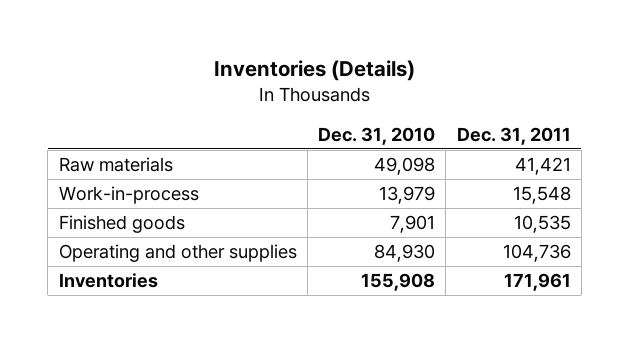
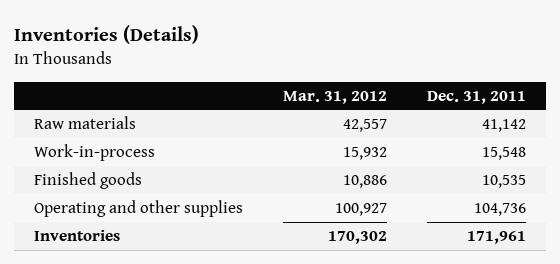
[318,126,436,145] Dec. 31, 2010 -> none
none -> [283,90,388,104] Mar. 31, 2012
[514,157,571,176] 41,421 -> [481,119,526,133] 41,142

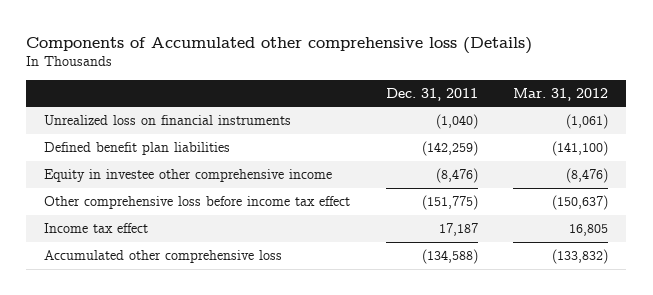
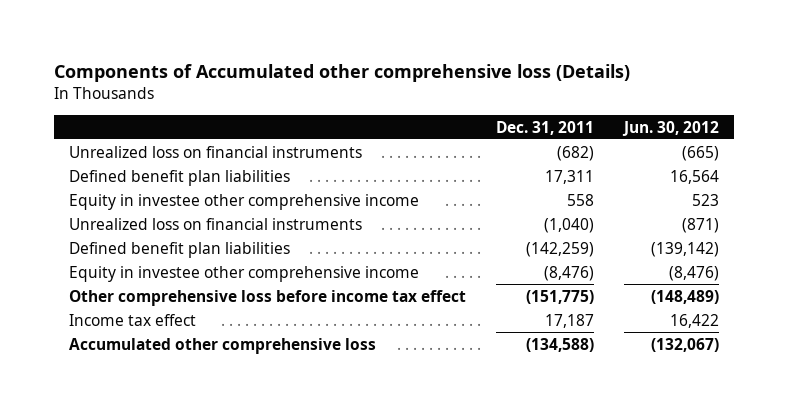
[513,87,609,101] Mar. 31, 2012 -> none
none -> [621,120,719,136] Jun. 30, 2012
none -> [68,145,362,158] Unrealized loss on financial instruments
none -> [68,169,290,186] Defined benefit plan liabilities
none -> [68,193,419,210] Equity in investee other comprehensive income

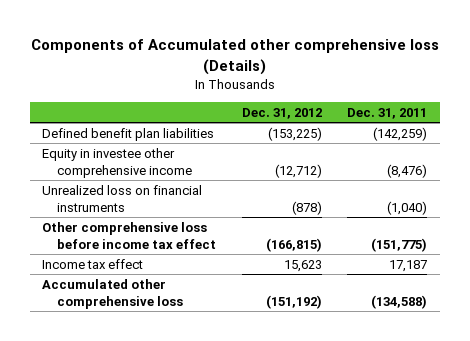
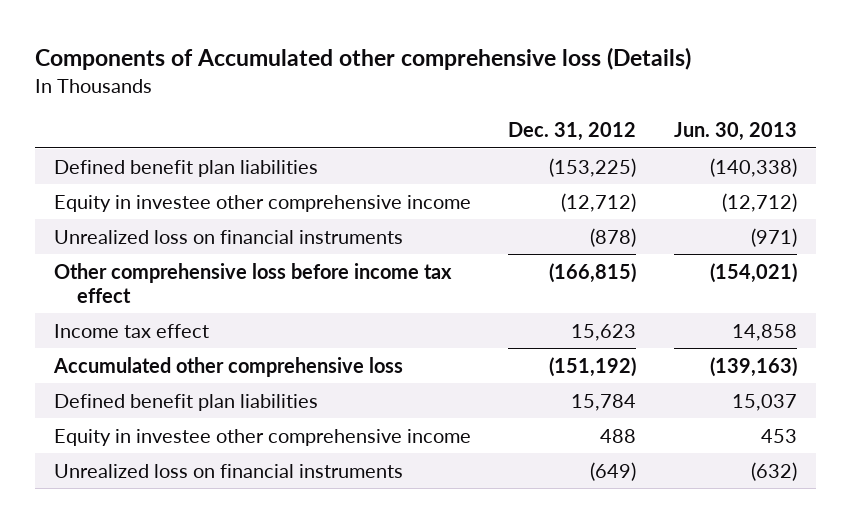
[347,107,428,119] Dec. 31, 2011 -> none
none -> [673,122,797,142] Jun. 30, 2013
none -> [53,393,318,411] Defined benefit plan liabilities
none -> [53,428,471,446] Equity in investee other comprehensive income
none -> [53,463,403,478] Unrealized loss on financial instruments

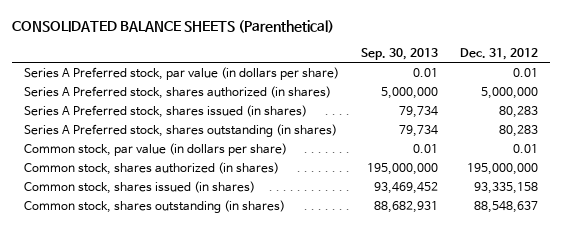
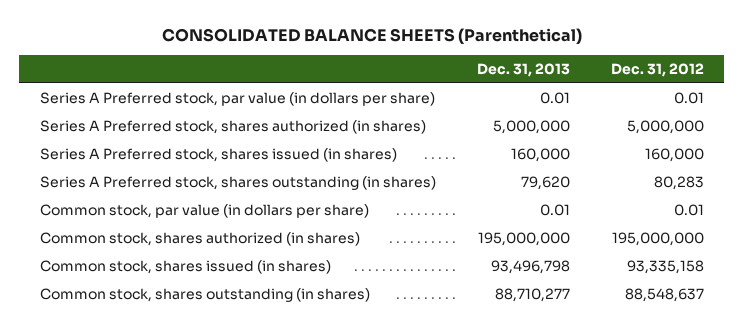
[361,48,439,61] Sep. 30, 2013 -> none
none -> [476,63,570,78] Dec. 31, 2013
[499,105,539,118] 80,283 -> [644,148,704,163] 160,000

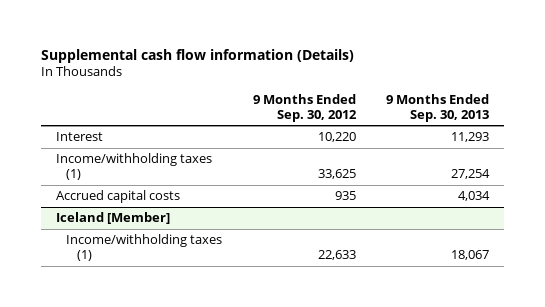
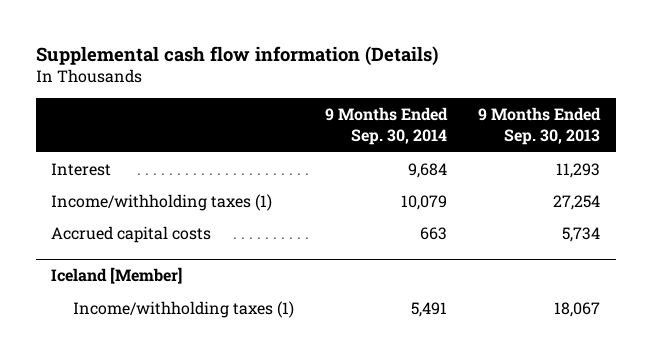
[252,93,357,122] 9 Months Ended Sep. 30, 2012 -> none
none -> [325,107,449,146] 9 Months Ended Sep. 30, 2014
[457,191,490,202] 4,034 -> [562,227,601,243] 5,734

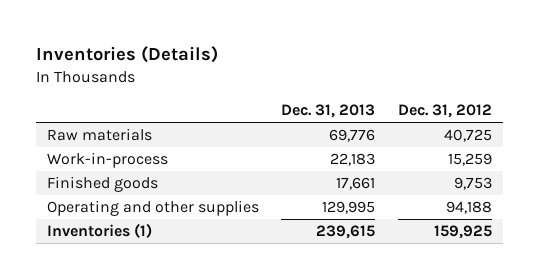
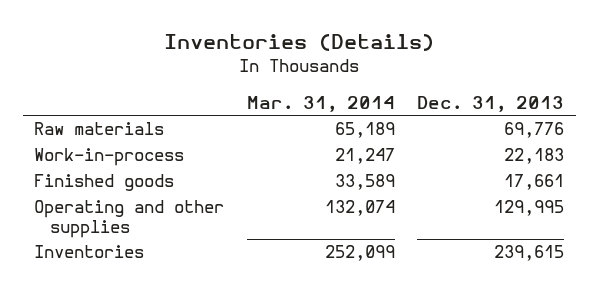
[397,104,492,119] Dec. 31, 2012 -> none
none -> [246,95,395,112] Mar. 31, 2014
[46,223,152,239] Inventories (1) -> [34,245,145,259] Inventories

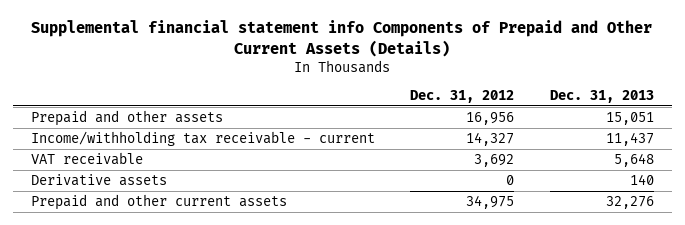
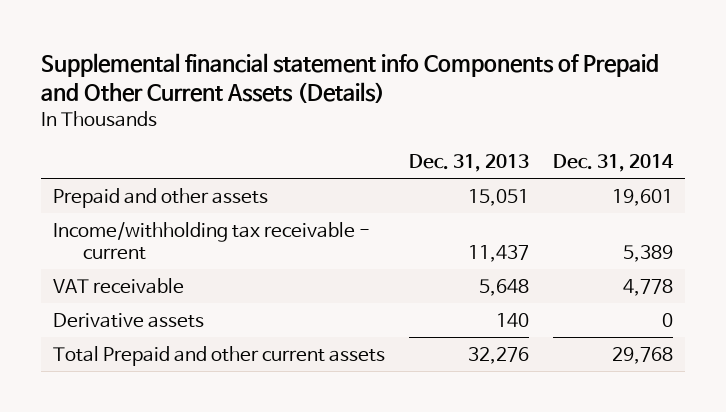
[410,90,515,104] Dec. 31, 2012 -> none
none -> [553,154,675,173] Dec. 31, 2014
[30,194,287,211] Prepaid and other current assets -> [53,345,386,366] Total Prepaid and other current assets

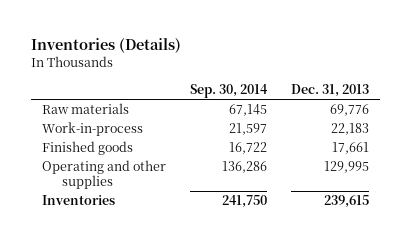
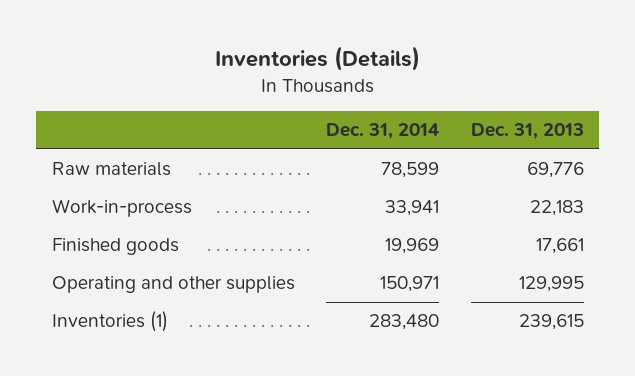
[189,83,268,98] Sep. 30, 2014 -> none
none -> [326,123,440,140] Dec. 31, 2014
[42,195,116,206] Inventories -> [51,311,168,333] Inventories (1)

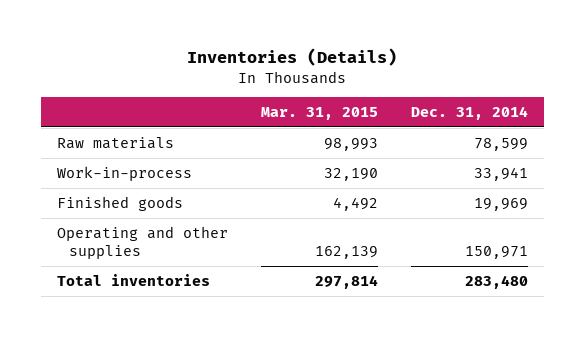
[470,123,584,140] Dec. 31, 2013 -> none
none -> [260,107,378,121] Mar. 31, 2015
[51,311,168,333] Inventories (1) -> [57,273,211,286] Total inventories

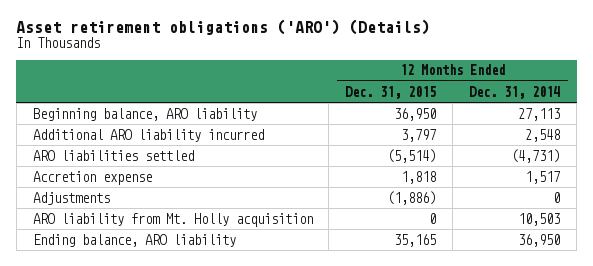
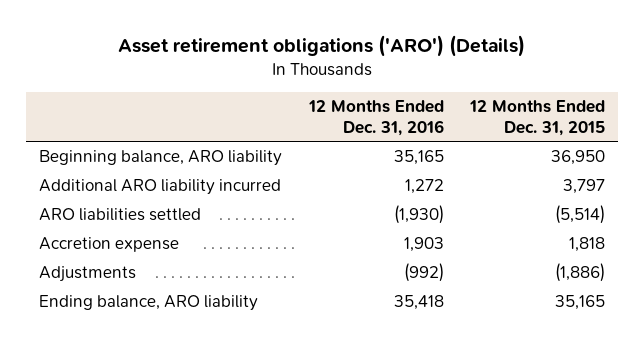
[469,85,561,99] Dec. 31, 2014 -> none
none -> [307,99,444,136] 12 Months Ended Dec. 31, 2016
[32,212,313,227] ARO liability from Mt. Holly acquisition -> none

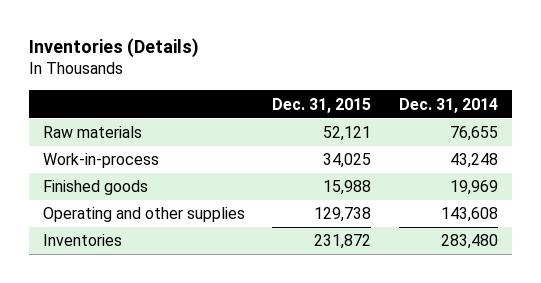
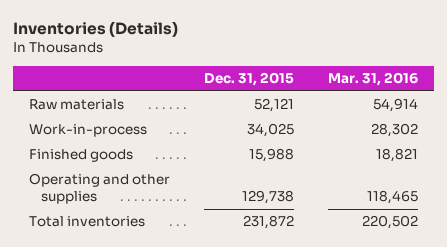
[399,97,499,113] Dec. 31, 2014 -> none
none -> [327,72,418,87] Mar. 31, 2016
[42,234,122,247] Inventories -> [29,216,146,228] Total inventories

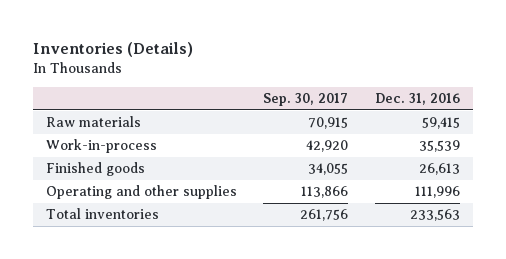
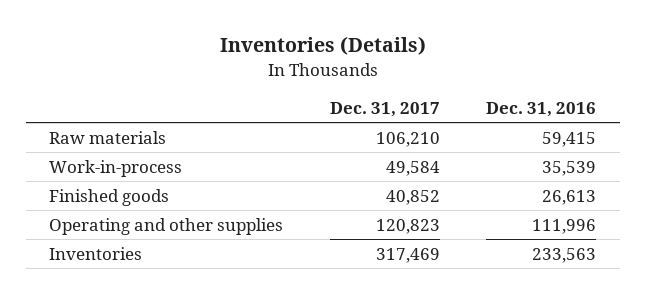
[263,93,349,107] Sep. 30, 2017 -> none
none -> [329,101,440,117] Dec. 31, 2017
[45,208,159,220] Total inventories -> [49,246,143,260] Inventories

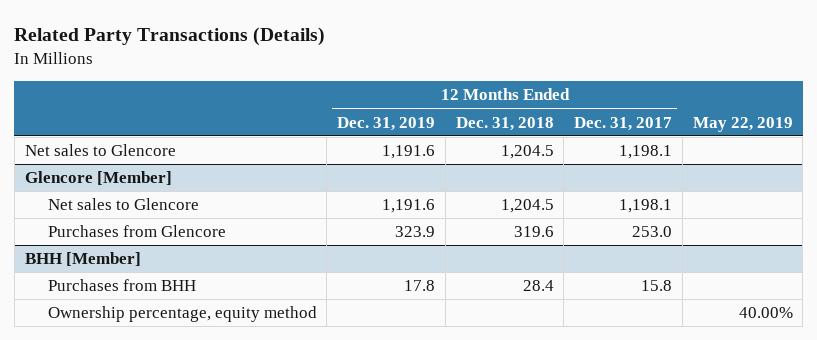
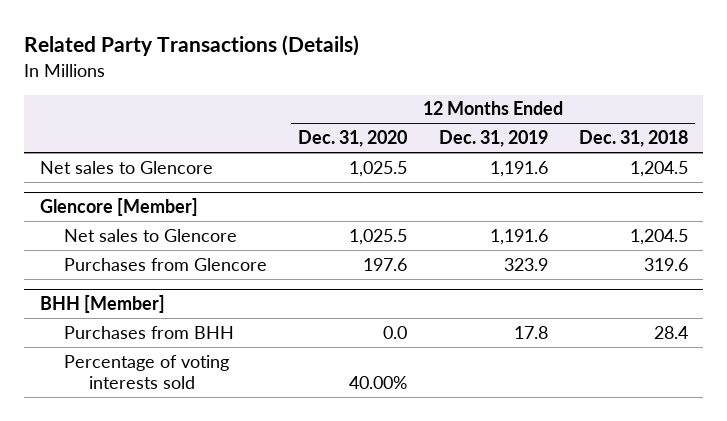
[574,116,673,131] Dec. 31, 2017 -> none
[692,116,793,132] May 22, 2019 -> none
none -> [298,130,408,148] Dec. 31, 2020
[47,306,317,323] Ownership percentage, equity method -> [64,354,230,389] Percentage of voting interests sold

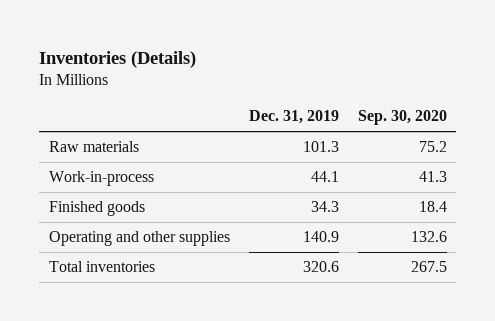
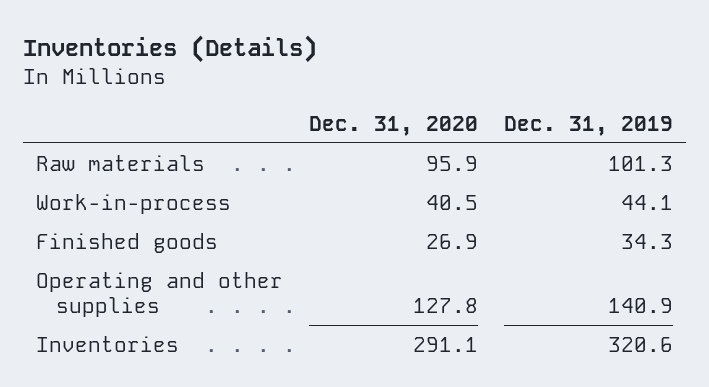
[357,110,447,126] Sep. 30, 2020 -> none
none -> [308,115,478,136] Dec. 31, 2020
[48,261,155,273] Total inventories -> [36,335,180,352] Inventories

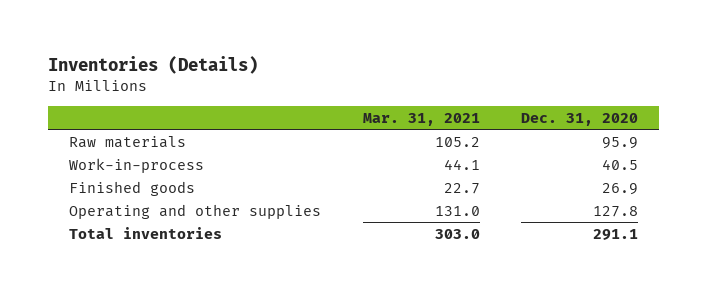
[503,115,673,136] Dec. 31, 2019 -> none
none -> [362,112,480,126] Mar. 31, 2021
[36,335,180,352] Inventories -> [69,226,223,239] Total inventories

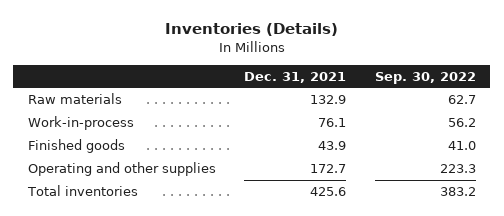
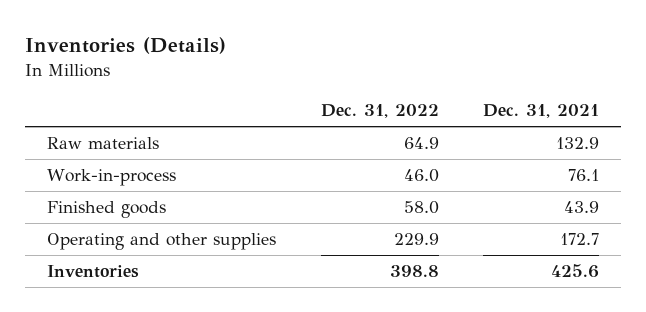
[375,71,477,84] Sep. 30, 2022 -> none
none -> [320,104,439,119] Dec. 31, 2022
[26,185,138,197] Total inventories -> [47,265,140,279] Inventories

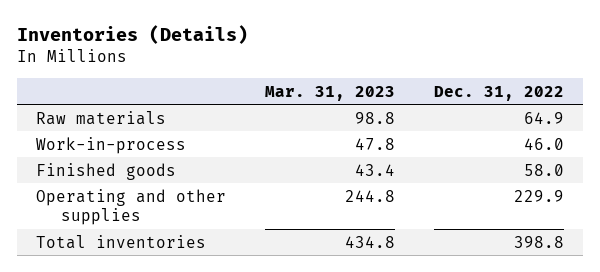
[483,104,600,119] Dec. 31, 2021 -> none
none -> [265,85,396,101] Mar. 31, 2023
[47,265,140,279] Inventories -> [36,234,207,249] Total inventories

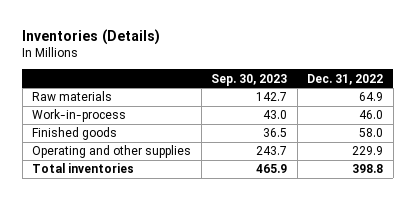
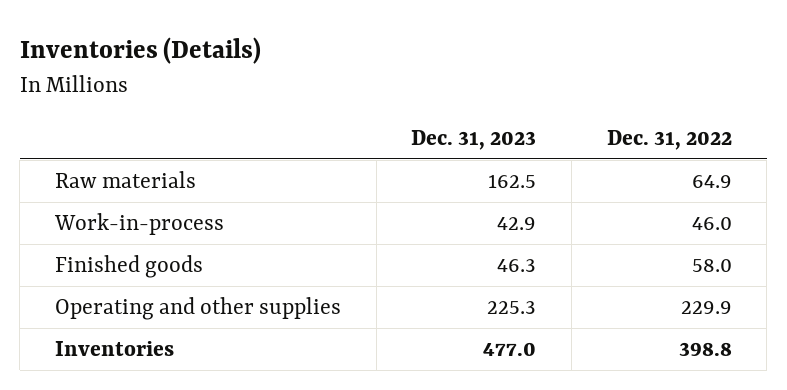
[211,73,288,86] Sep. 30, 2023 -> none
none -> [411,129,537,150] Dec. 31, 2023
[32,163,135,174] Total inventories -> [55,341,175,357] Inventories

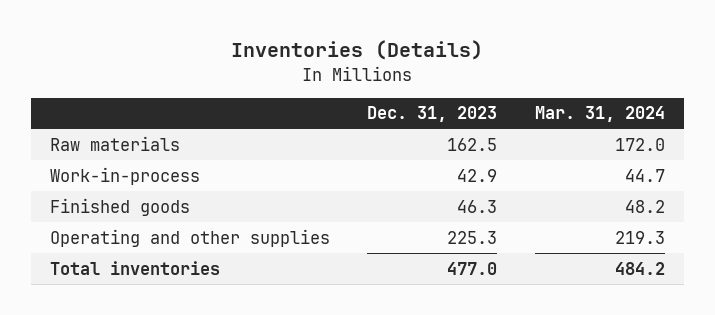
[606,129,732,150] Dec. 31, 2022 -> none
none -> [535,106,666,123] Mar. 31, 2024
[55,341,175,357] Inventories -> [49,260,220,275] Total inventories

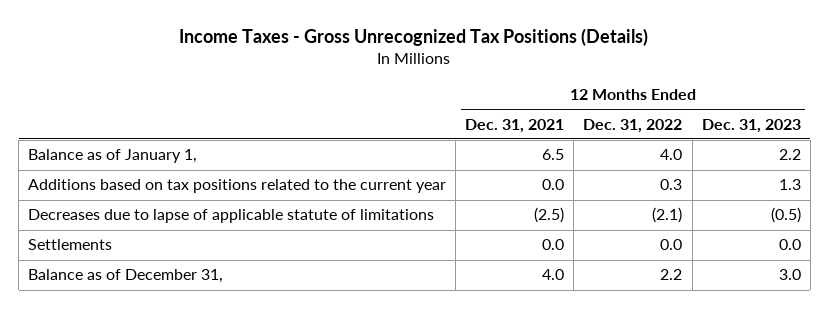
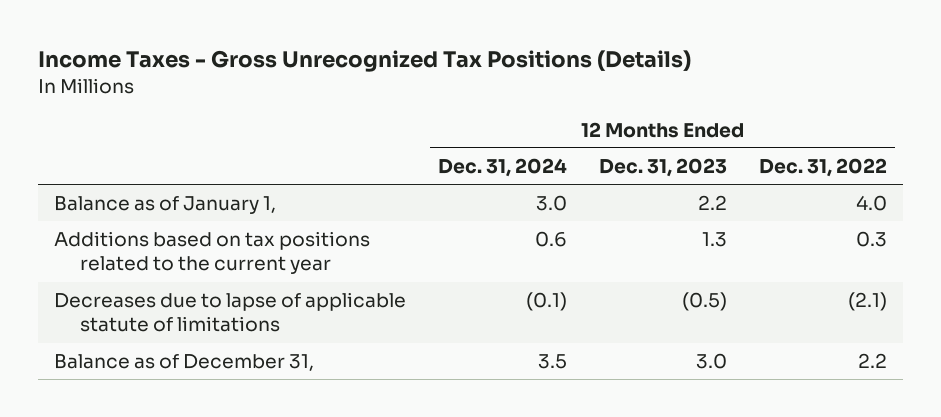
[465,118,565,133] Dec. 31, 2021 -> none
none -> [438,157,568,177] Dec. 31, 2024
[28,239,113,251] Settlements -> none

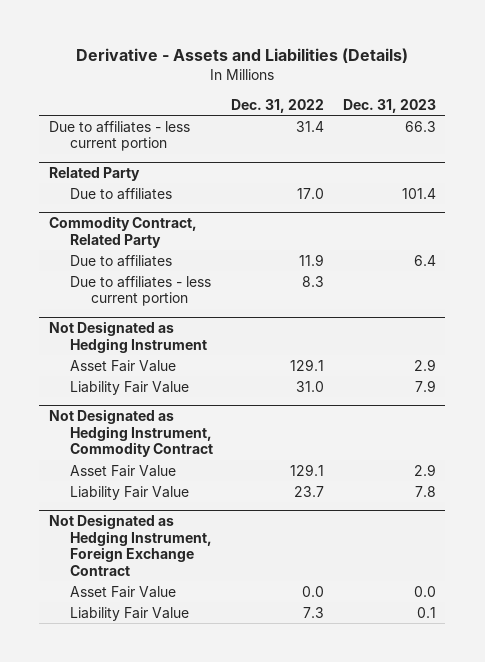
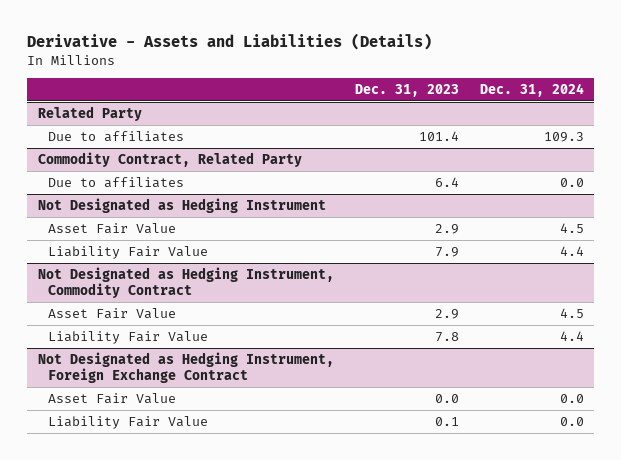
[231,98,325,113] Dec. 31, 2022 -> none
none -> [479,83,584,98] Dec. 31, 2024
[48,120,190,152] Due to affiliates - less current portion -> none
[69,275,211,307] Due to affiliates - less current portion -> none

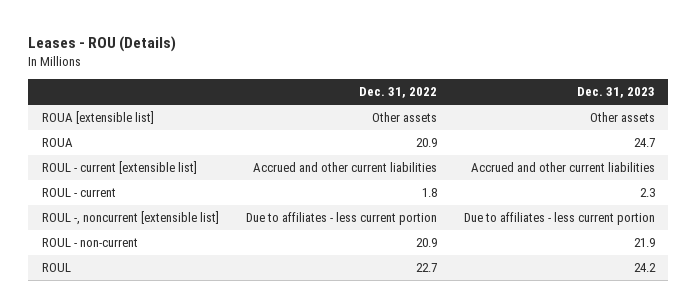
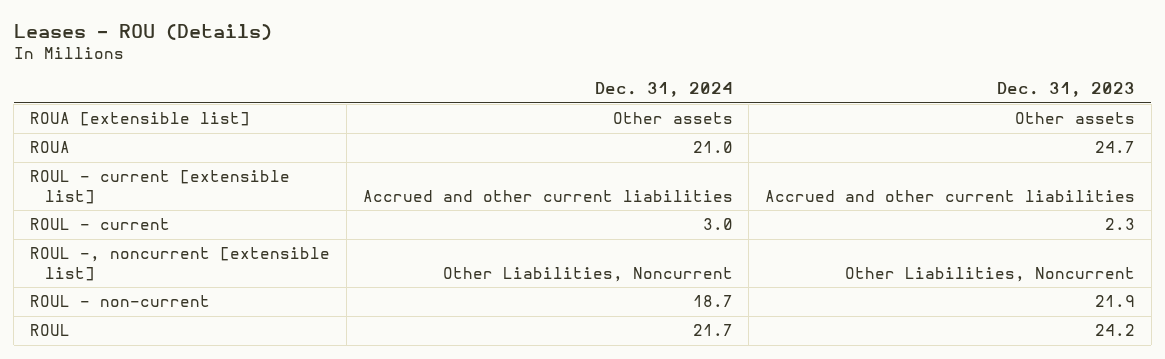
[358,87,437,99] Dec. 31, 2022 -> none
none -> [594,82,733,98] Dec. 31, 2024
[463,212,655,226] Due to affiliates - less current portion -> [845,266,1136,282] Other Liabilities, Noncurrent

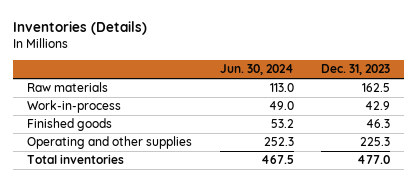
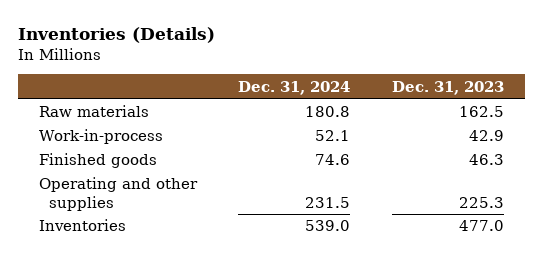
[219,64,294,76] Jun. 30, 2024 -> none
none -> [238,80,351,95] Dec. 31, 2024
[27,154,125,165] Total inventories -> [38,219,126,232] Inventories

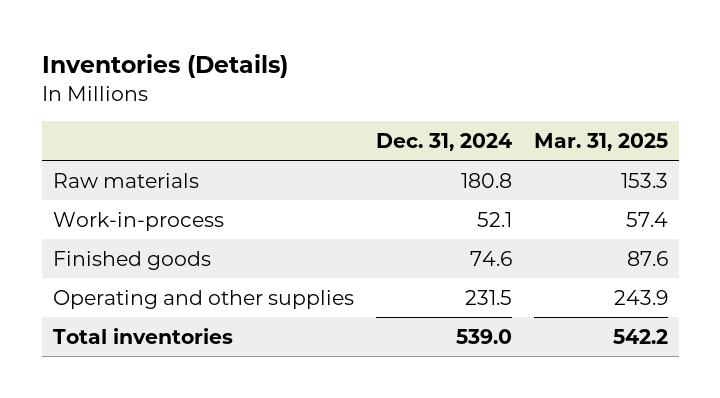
[391,80,504,95] Dec. 31, 2023 -> none
none -> [533,132,668,151] Mar. 31, 2025
[38,219,126,232] Inventories -> [52,327,233,344] Total inventories

